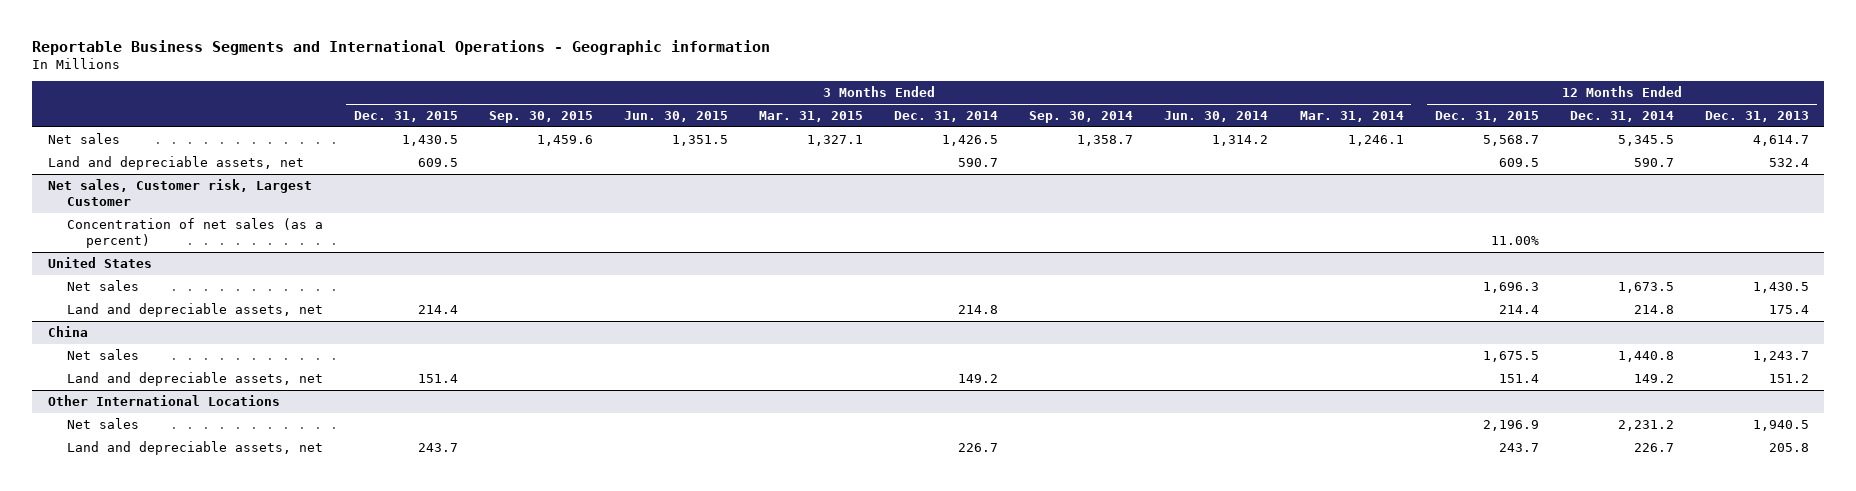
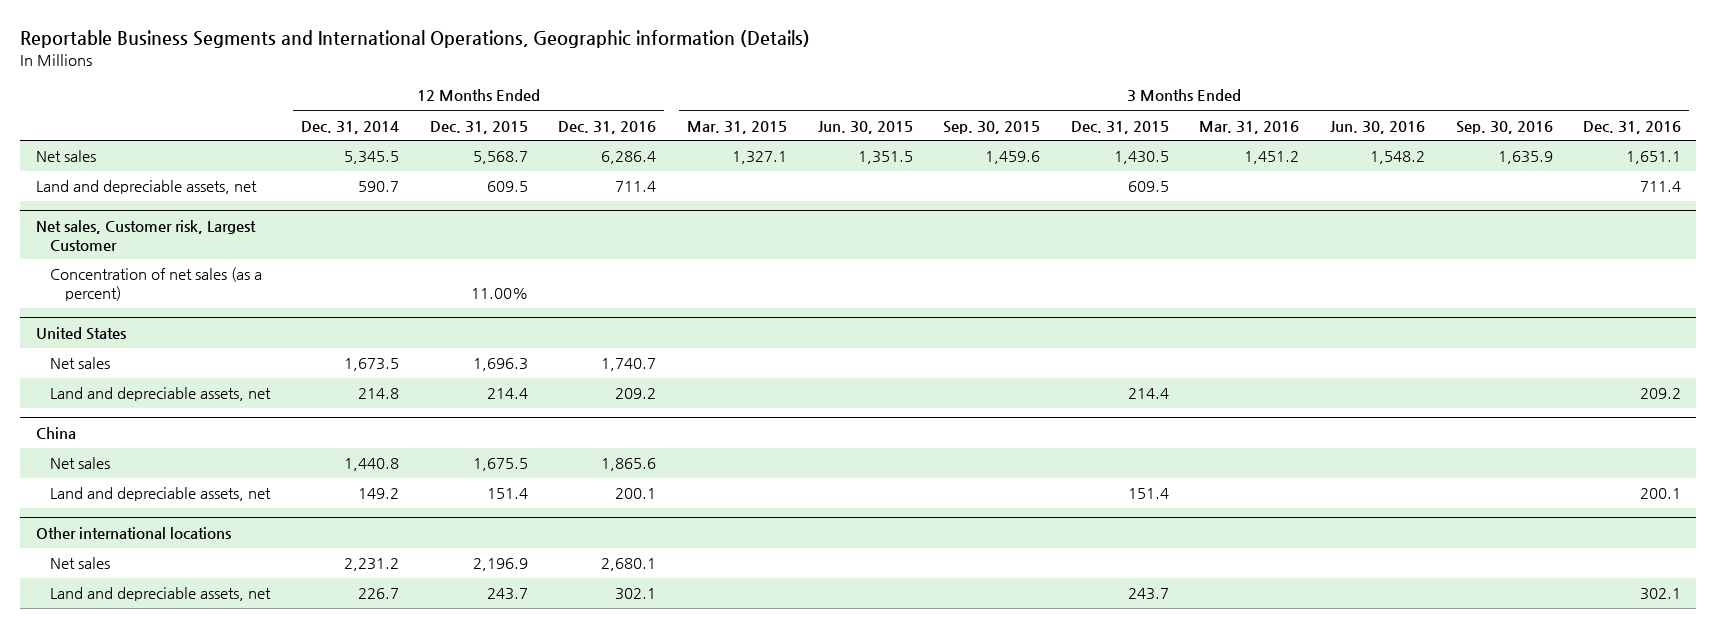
[32,39,771,55] Reportable Business Segments and International Operations - Geographic information -> [20,29,811,48] Reportable Business Segments and International Operations, Geographic information (Details)
[894,111,999,123] Dec. 31, 2014 -> none
[1029,111,1134,124] Sep. 30, 2014 -> none
[1164,111,1269,123] Jun. 30, 2014 -> none
[1299,111,1404,123] Mar. 31, 2014 -> none
[1704,111,1809,123] Dec. 31, 2013 -> none
none -> [558,120,657,134] Dec. 31, 2016
none -> [1199,120,1300,134] Mar. 31, 2016
none -> [1329,120,1425,134] Jun. 30, 2016
none -> [1455,120,1553,134] Sep. 30, 2016
none -> [1583,120,1682,134] Dec. 31, 2016
[47,395,280,407] Other International Locations -> [35,526,231,539] Other international locations

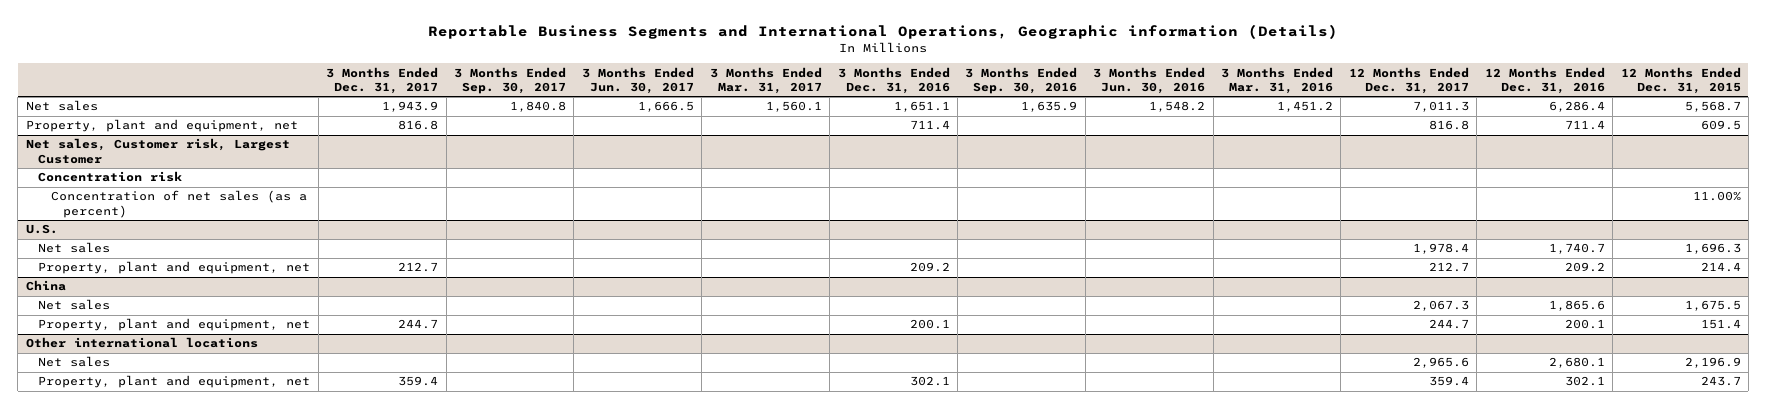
[301,120,400,134] Dec. 31, 2014 -> none
[686,120,787,134] Mar. 31, 2015 -> none
[817,120,913,134] Jun. 30, 2015 -> none
[943,120,1041,134] Sep. 30, 2015 -> none
[1070,120,1169,134] Dec. 31, 2015 -> none
none -> [326,66,439,95] 3 Months Ended Dec. 31, 2017
none -> [454,66,567,95] 3 Months Ended Sep. 30, 2017
none -> [581,66,694,95] 3 Months Ended Jun. 30, 2017
none -> [709,66,822,95] 3 Months Ended Mar. 31, 2017
none -> [1348,66,1469,95] 12 Months Ended Dec. 31, 2017
[35,180,257,195] Land and depreciable assets, net -> [25,119,298,133] Property, plant and equipment, net
none -> [38,171,183,183] Concentration risk
[35,326,126,340] United States -> [25,224,58,235] U.S.
[50,387,272,402] Land and depreciable assets, net -> [38,261,311,275] Property, plant and equipment, net
[50,487,272,502] Land and depreciable assets, net -> [38,318,311,332] Property, plant and equipment, net
[50,587,272,602] Land and depreciable assets, net -> [38,375,311,389] Property, plant and equipment, net

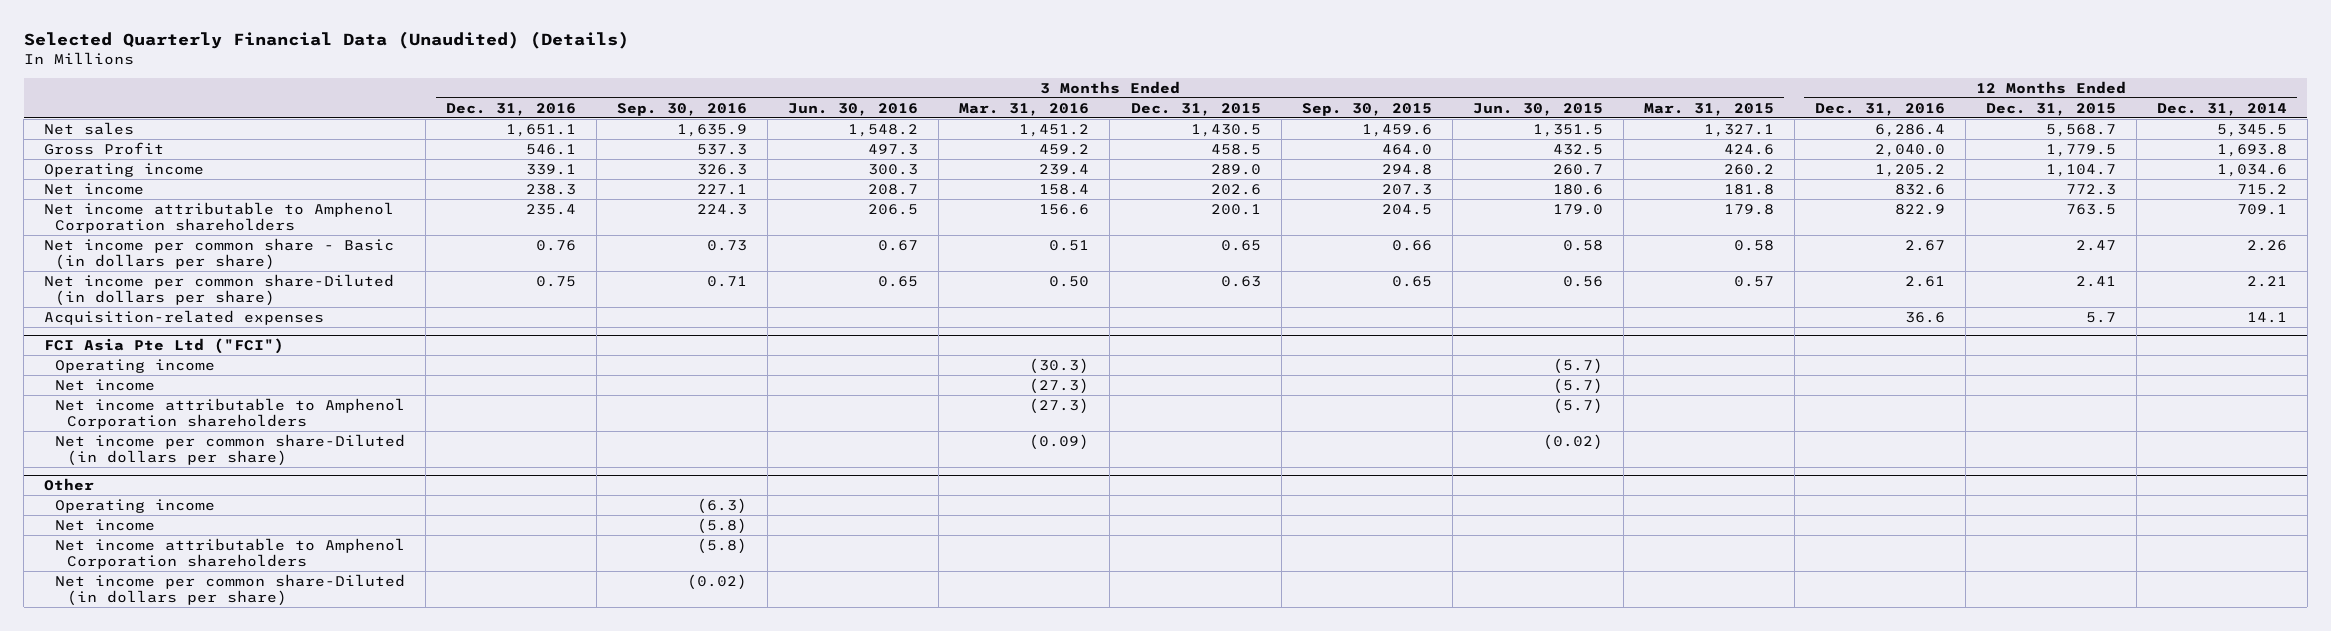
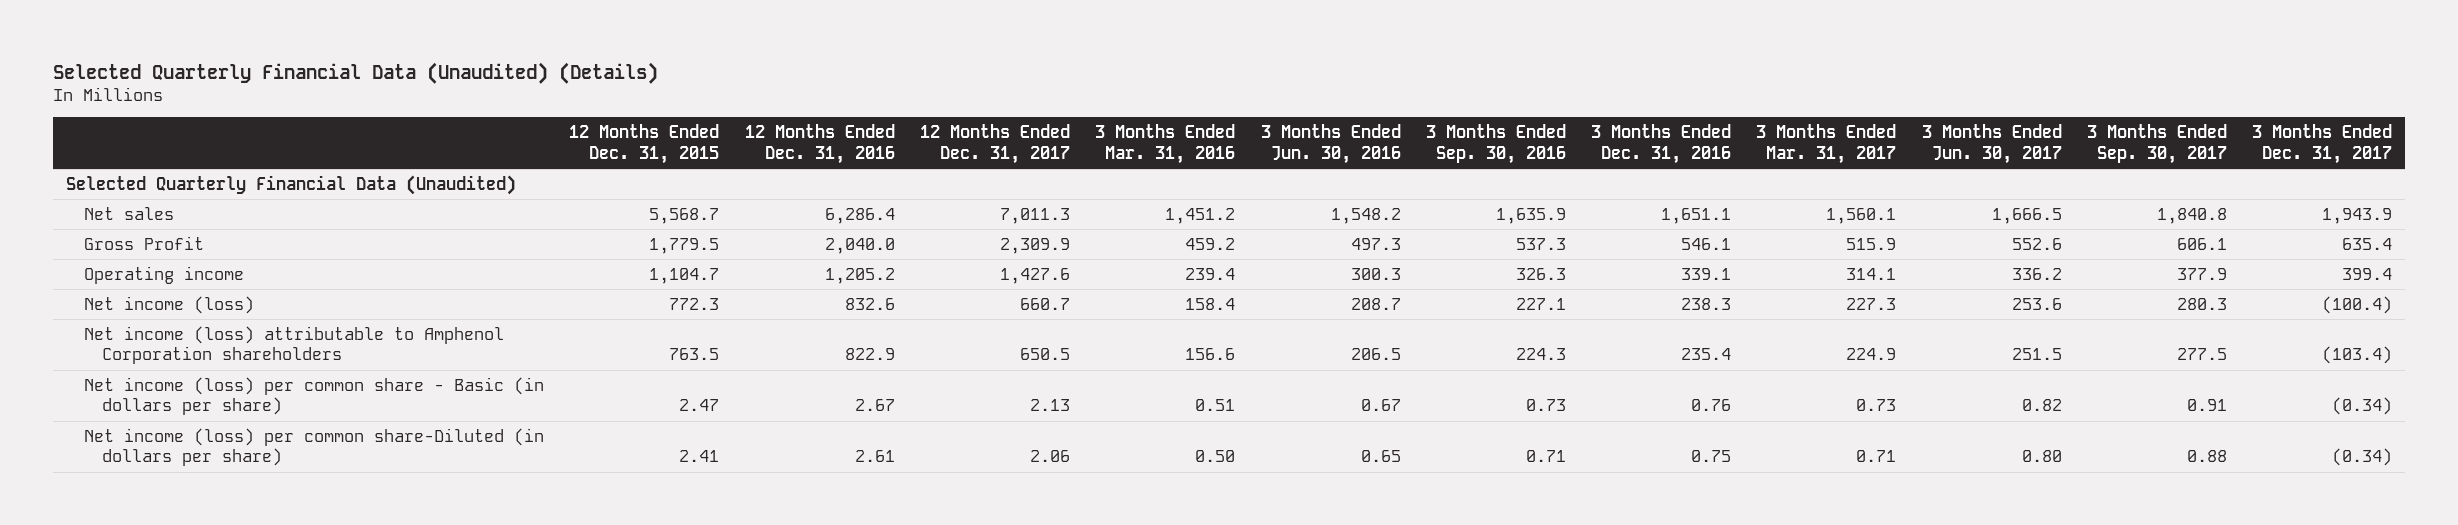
[1130,102,1261,116] Dec. 31, 2015 -> none
[1301,102,1432,116] Sep. 30, 2015 -> none
[1472,102,1603,116] Jun. 30, 2015 -> none
[1643,102,1774,116] Mar. 31, 2015 -> none
[2156,102,2287,116] Dec. 31, 2014 -> none
none -> [919,124,1070,164] 12 Months Ended Dec. 31, 2017
none -> [1756,124,1897,164] 3 Months Ended Mar. 31, 2017
none -> [1921,124,2062,164] 3 Months Ended Jun. 30, 2017
none -> [2087,124,2228,164] 3 Months Ended Sep. 30, 2017
none -> [2252,124,2393,164] 3 Months Ended Dec. 31, 2017
none -> [65,175,516,196] Selected Quarterly Financial Data (Unaudited)
[44,309,325,325] Acquisition-related expenses -> none
[44,338,285,355] FCI Asia Pte Ltd ("FCI") -> none
[55,358,216,373] Operating income -> none
[55,378,156,391] Net income -> none
[55,397,406,430] Net income attributable to Amphenol Corporation shareholders -> none
[55,433,406,467] Net income per common share-Diluted (in dollars per share) -> none
[44,478,95,492] Other -> none
[55,498,216,513] Operating income -> none
[55,518,156,531] Net income -> none
[55,537,406,570] Net income attributable to Amphenol Corporation shareholders -> none
[55,573,406,607] Net income per common share-Diluted (in dollars per share) -> none
[44,182,145,195] Net income -> [83,296,254,315] Net income (loss)
[44,201,395,234] Net income attributable to Amphenol Corporation shareholders -> [83,326,504,365] Net income (loss) attributable to Amphenol Corporation shareholders
[44,237,395,271] Net income per common share - Basic (in dollars per share) -> [83,377,544,416] Net income (loss) per common share - Basic (in dollars per share)
[44,273,395,307] Net income per common share-Diluted (in dollars per share) -> [83,428,544,467] Net income (loss) per common share-Diluted (in dollars per share)

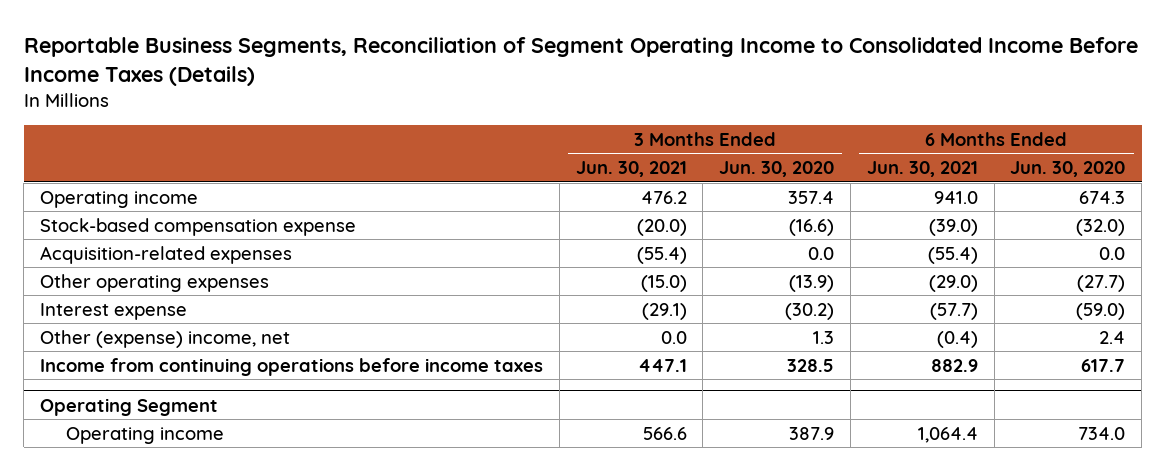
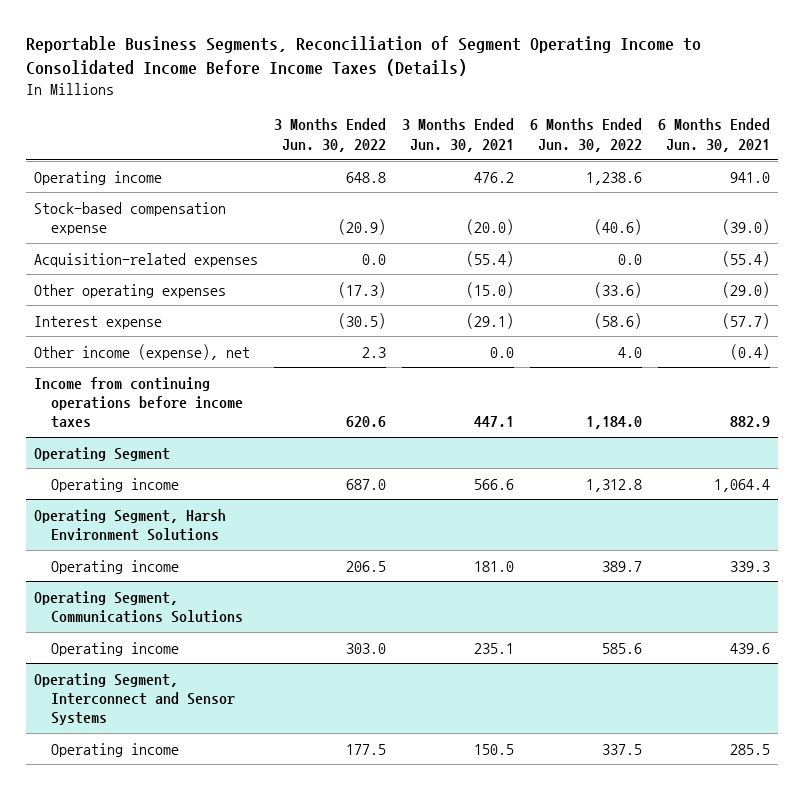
[719,161,835,178] Jun. 30, 2020 -> none
[1010,161,1126,178] Jun. 30, 2020 -> none
none -> [273,118,386,152] 3 Months Ended Jun. 30, 2022
none -> [530,118,643,152] 6 Months Ended Jun. 30, 2022
[40,329,291,348] Other (expense) income, net -> [33,343,250,360] Other income (expense), net
none -> [33,508,226,541] Operating Segment, Harsh Environment Solutions
none -> [51,559,180,574] Operating income
none -> [33,590,244,623] Operating Segment, Communications Solutions
none -> [51,641,180,656] Operating income
none -> [33,672,236,726] Operating Segment, Interconnect and Sensor Systems
none -> [51,742,180,757] Operating income

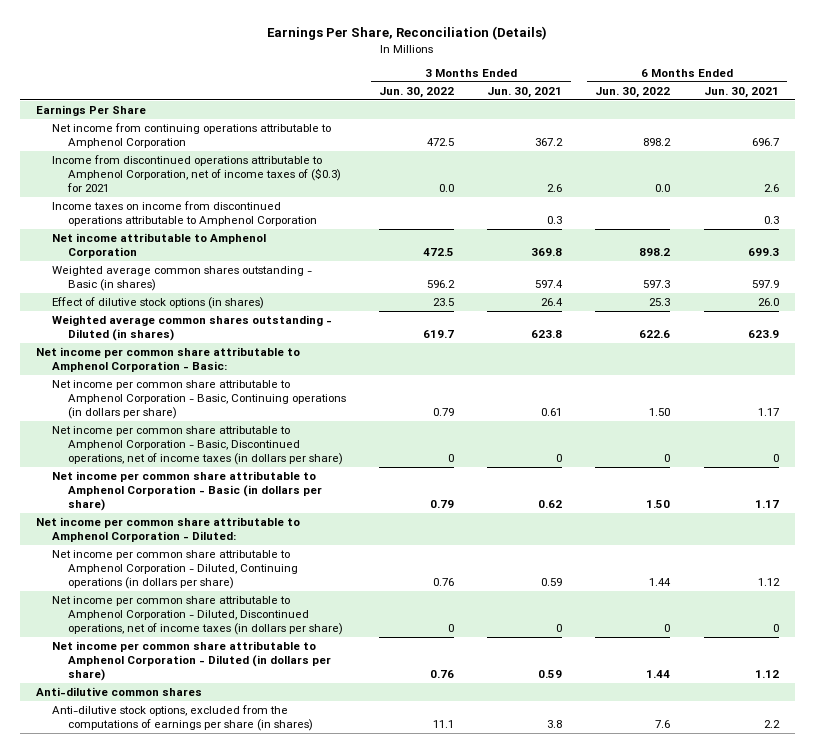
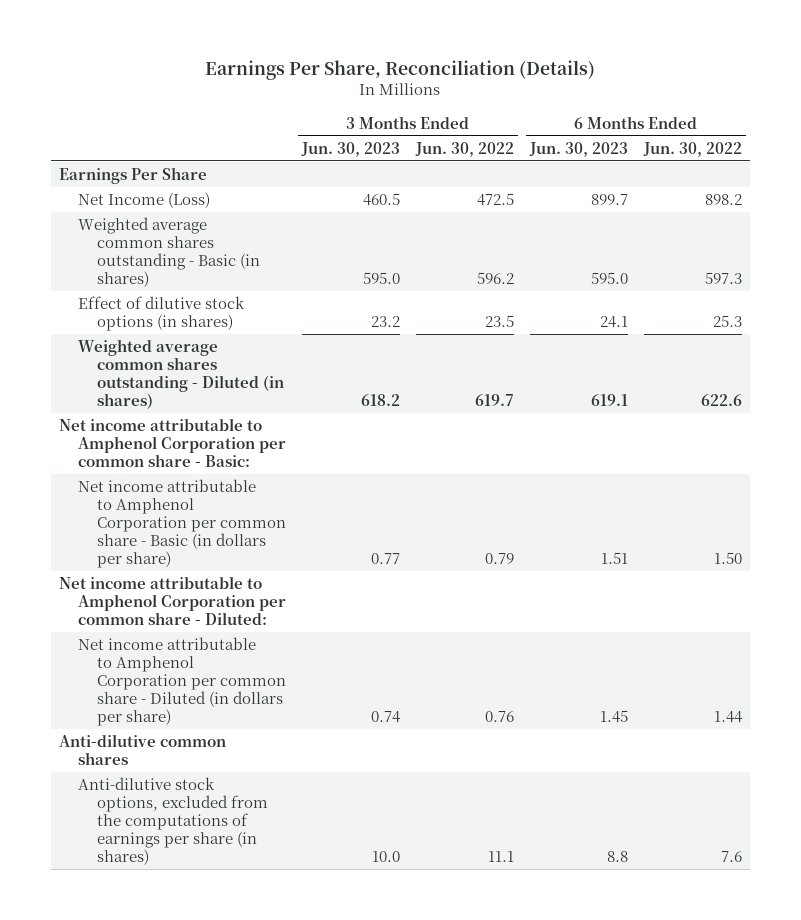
[487,86,563,98] Jun. 30, 2021 -> none
[703,86,779,98] Jun. 30, 2021 -> none
none -> [301,141,401,157] Jun. 30, 2023
none -> [528,141,628,157] Jun. 30, 2023
[52,122,332,148] Net income from continuing operations attributable to Amphenol Corporation -> none
[52,154,341,192] Income from discontinued operations attributable to Amphenol Corporation, net of income taxes of ($0.3) for 2021 -> none
[52,200,317,226] Income taxes on income from discontinued operations attributable to Amphenol Corporation -> none
[52,232,267,258] Net income attributable to Amphenol Corporation -> [78,192,211,209] Net Income (Loss)
[52,379,346,419] Net income per common share attributable to Amphenol Corporation - Basic, Continuing operations (in dollars per share) -> none
[52,425,343,465] Net income per common share attributable to Amphenol Corporation - Basic, Discontinued operations, net of income taxes (in dollars per share) -> none
[52,549,298,589] Net income per common share attributable to Amphenol Corporation - Diluted, Continuing operations (in dollars per share) -> none
[52,595,343,635] Net income per common share attributable to Amphenol Corporation - Diluted, Discontinued operations, net of income taxes (in dollars per share) -> none
[36,346,301,372] Net income per common share attributable to Amphenol Corporation - Basic: -> [59,418,287,467] Net income attributable to Amphenol Corporation per common share - Basic:
[52,470,322,511] Net income per common share attributable to Amphenol Corporation - Basic (in dollars per share) -> [78,479,287,568] Net income attributable to Amphenol Corporation per common share - Basic (in dollars per share)
[36,516,301,542] Net income per common share attributable to Amphenol Corporation - Diluted: -> [59,576,287,625] Net income attributable to Amphenol Corporation per common share - Diluted:
[52,640,331,681] Net income per common share attributable to Amphenol Corporation - Diluted (in dollars per share) -> [78,637,287,726] Net income attributable to Amphenol Corporation per common share - Diluted (in dollars per share)

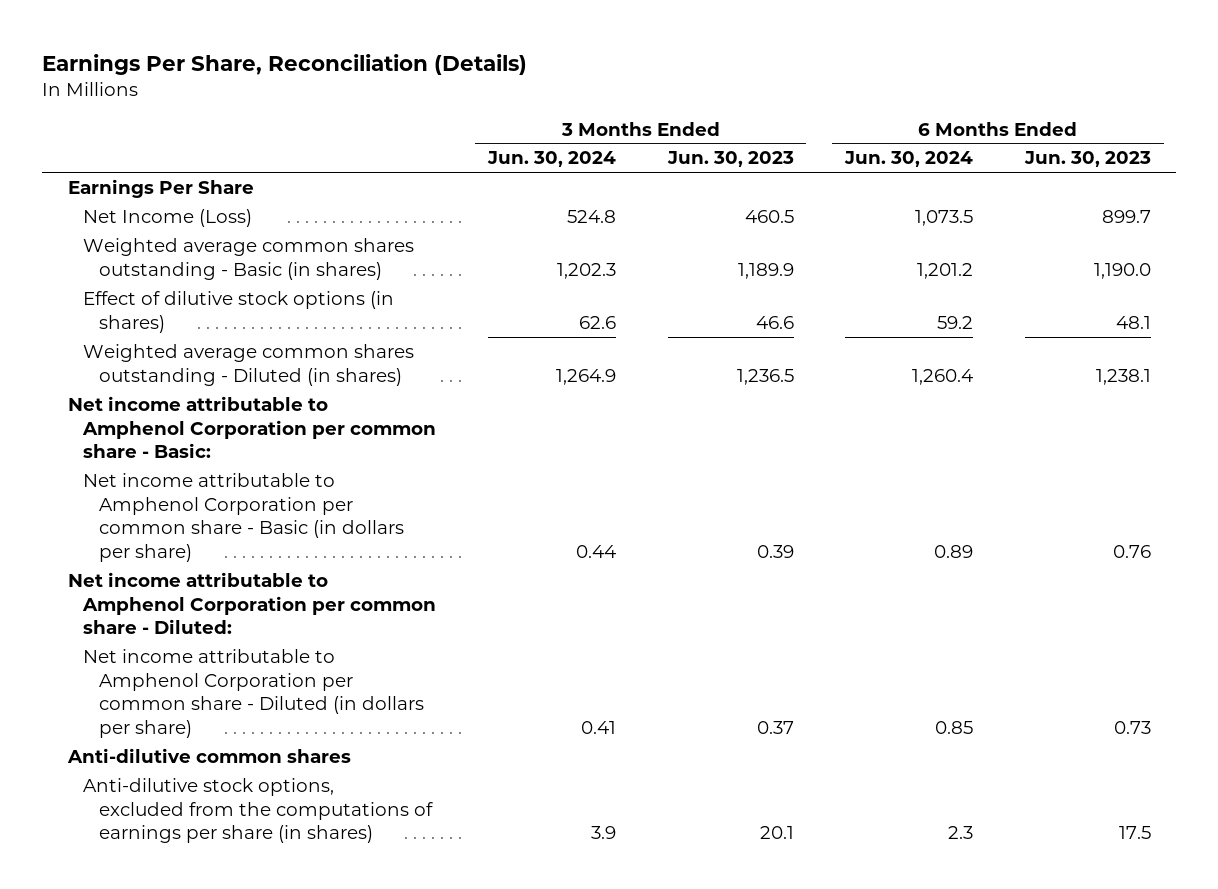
[414,141,514,157] Jun. 30, 2022 -> none
[642,141,742,157] Jun. 30, 2022 -> none
none -> [486,151,616,168] Jun. 30, 2024
none -> [844,151,974,168] Jun. 30, 2024
[363,271,401,284] 595.0 -> [737,262,794,279] 1,189.9
[590,271,628,284] 595.0 -> [1093,262,1151,279] 1,190.0
[371,315,401,327] 23.2 -> [755,315,794,329] 46.6
[599,315,628,328] 24.1 -> [1115,315,1151,329] 48.1
[361,393,401,406] 618.2 -> [736,368,794,385] 1,236.5
[590,393,628,406] 619.1 -> [1095,368,1151,385] 1,238.1
[371,552,401,564] 0.77 -> [756,545,794,559] 0.39
[600,551,628,564] 1.51 -> [1112,545,1151,559] 0.76
[371,710,401,723] 0.74 -> [756,721,794,735] 0.37
[599,709,628,723] 1.45 -> [1113,721,1151,735] 0.73
[372,850,401,862] 10.0 -> [759,826,794,840] 20.1
[606,850,628,862] 8.8 -> [1118,826,1151,840] 17.5

